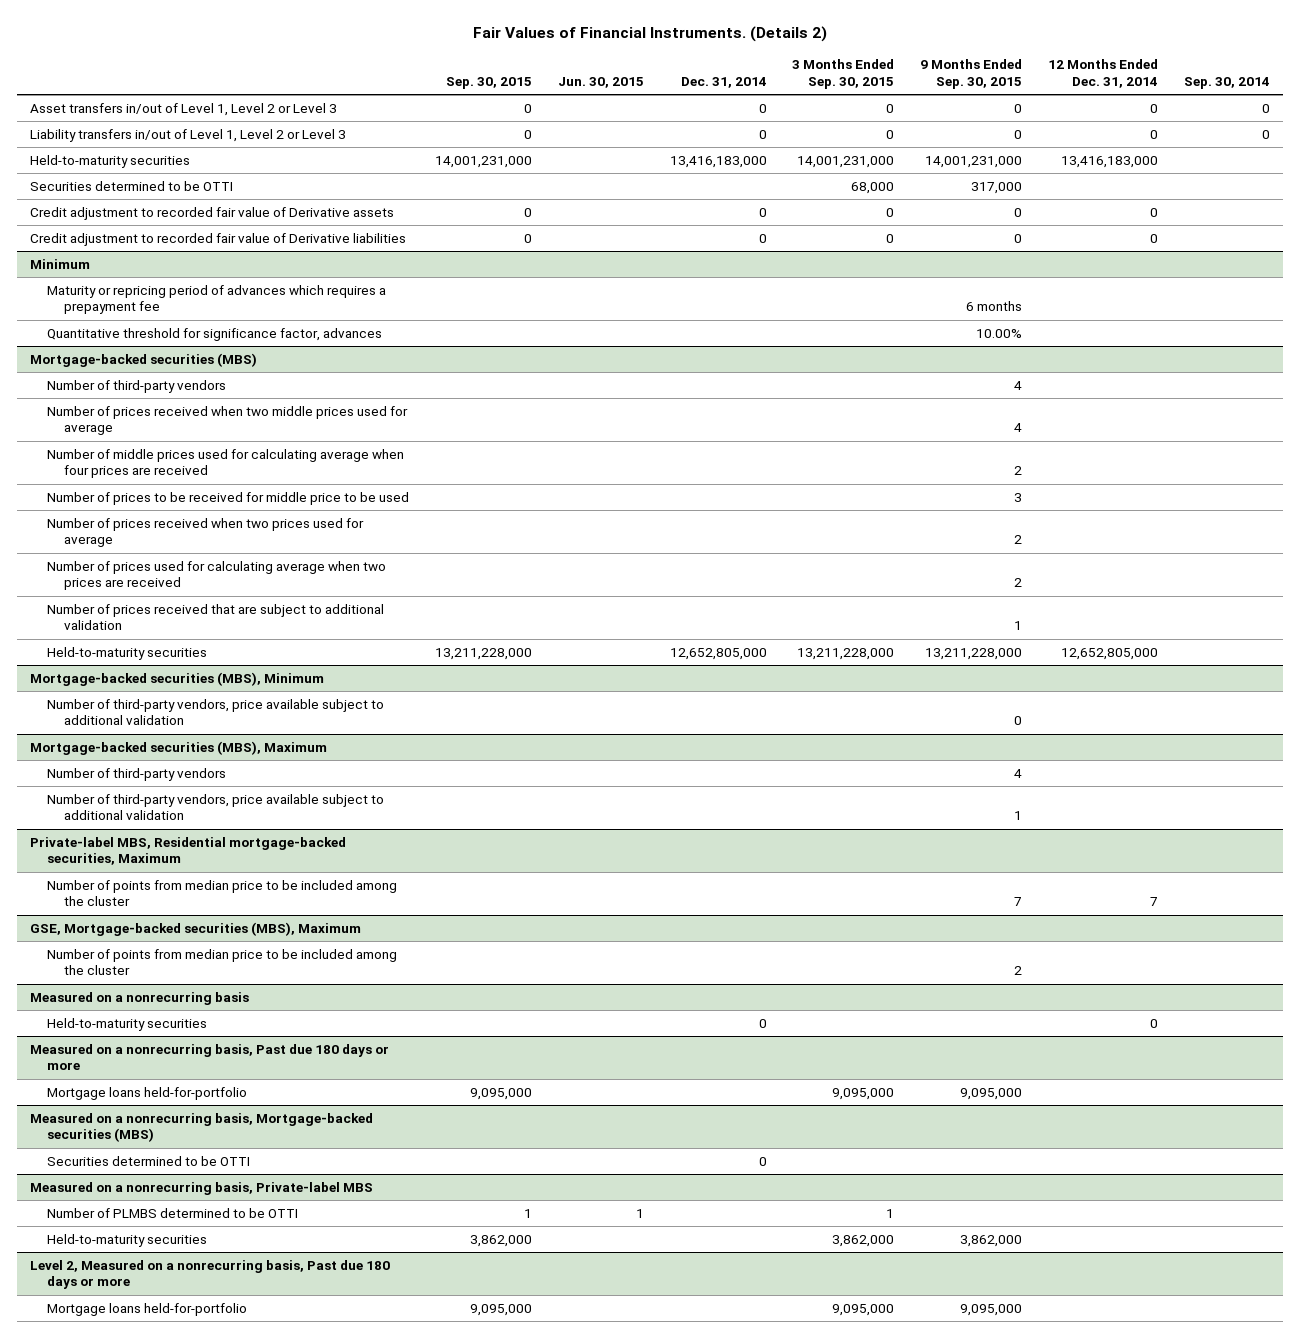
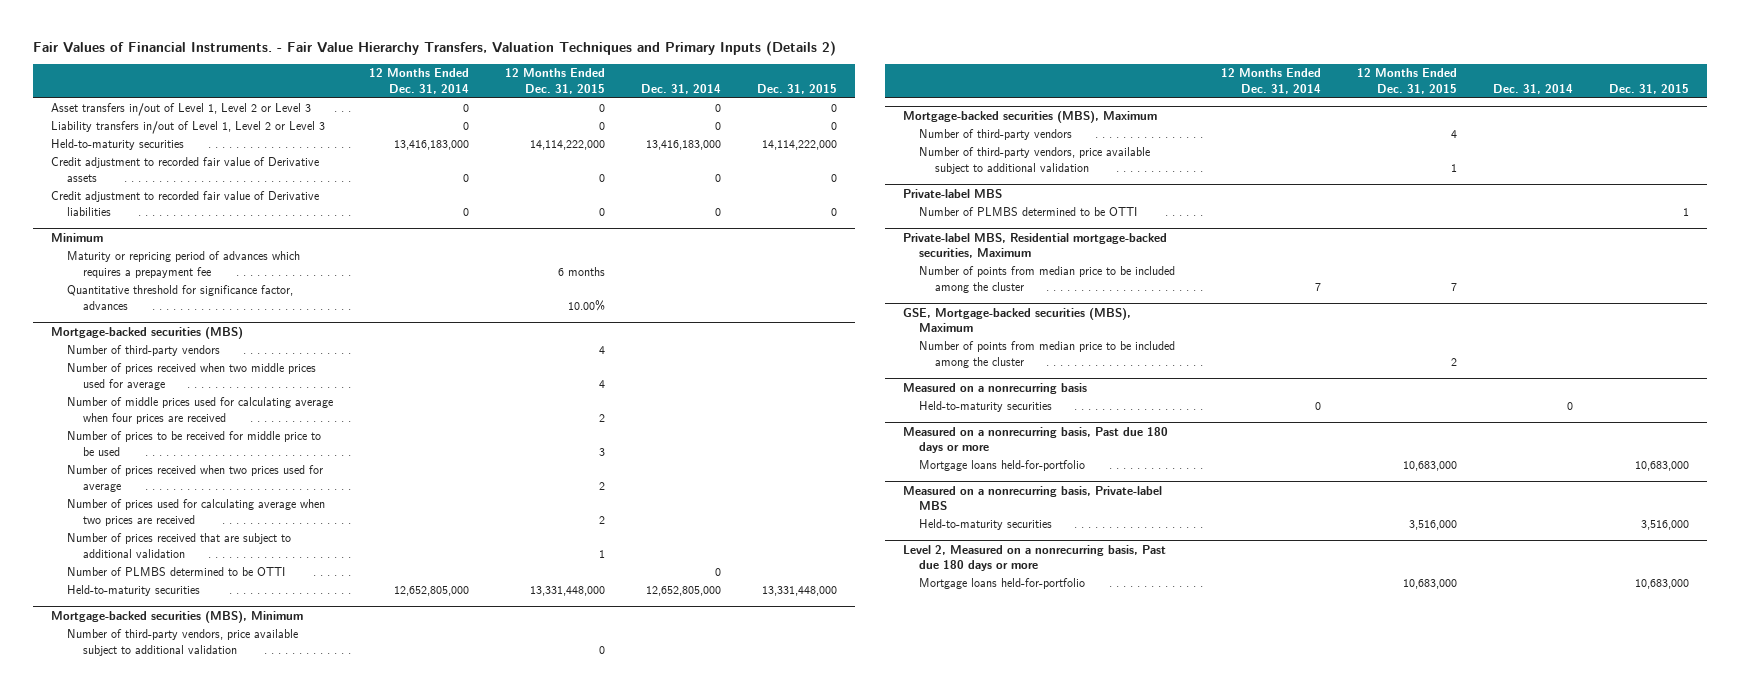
[472,26,827,43] Fair Values of Financial Instruments. (Details 2) -> [32,40,836,56] Fair Values of Financial Instruments. - Fair Value Hierarchy Transfers, Valuation Techniques and Primary Inputs (Details 2)
[445,76,532,89] Sep. 30, 2015 -> none
[557,76,644,88] Jun. 30, 2015 -> none
[792,59,895,89] 3 Months Ended Sep. 30, 2015 -> none
[920,59,1023,89] 9 Months Ended Sep. 30, 2015 -> none
[1183,76,1270,89] Sep. 30, 2014 -> none
none -> [504,68,605,94] 12 Months Ended Dec. 31, 2015
none -> [756,83,837,94] Dec. 31, 2015
[30,180,234,191] Securities determined to be OTTI -> none
none -> [66,567,285,578] Number of PLMBS determined to be OTTI
none -> [903,189,1003,199] Private-label MBS
none -> [919,207,1138,218] Number of PLMBS determined to be OTTI
[30,1112,374,1143] Measured on a nonrecurring basis, Mortgage-backed securities (MBS) -> none
[47,1155,251,1166] Securities determined to be OTTI -> none
[47,1207,299,1218] Number of PLMBS determined to be OTTI -> none

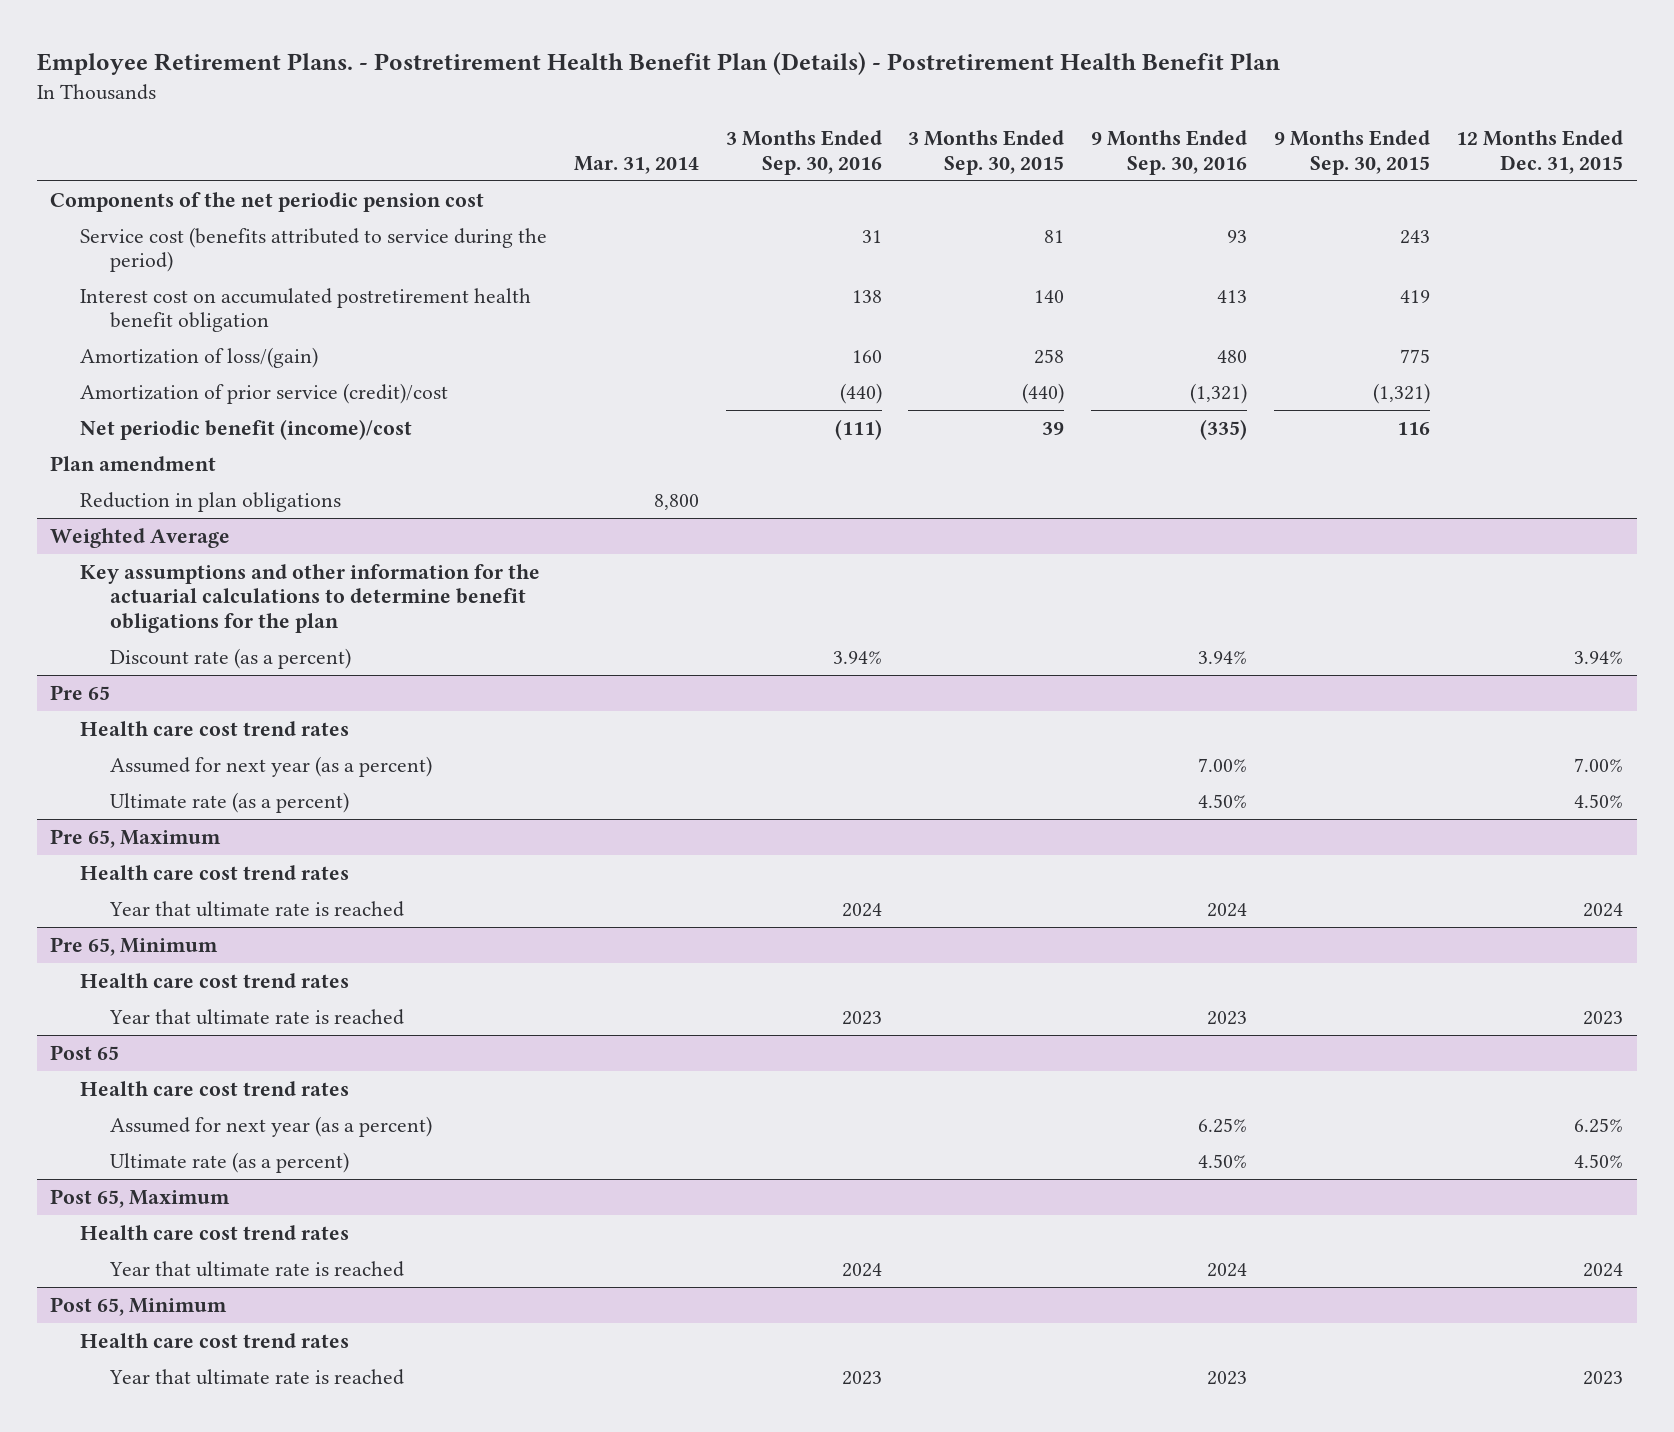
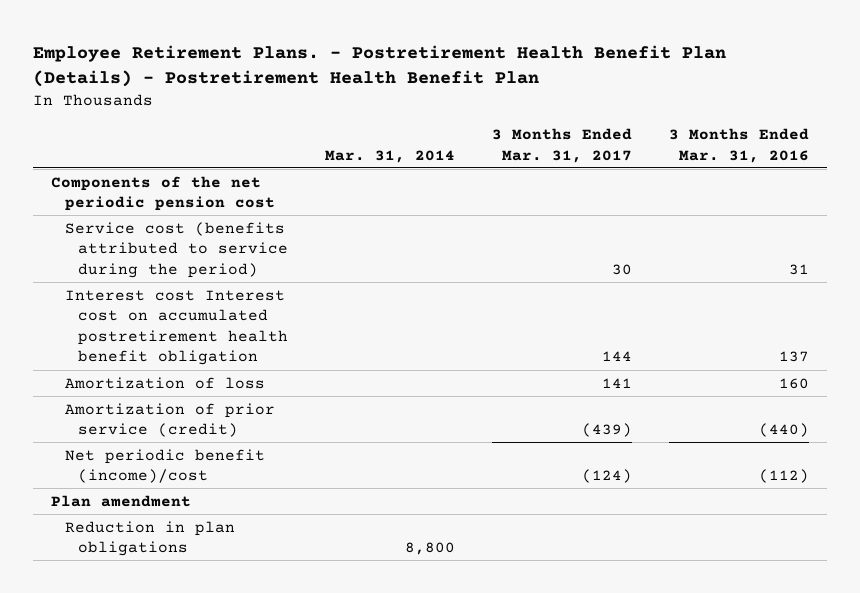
[725,130,882,175] 3 Months Ended Sep. 30, 2016 -> none
[908,130,1065,175] 3 Months Ended Sep. 30, 2015 -> none
[1090,130,1247,175] 9 Months Ended Sep. 30, 2016 -> none
[1273,130,1430,175] 9 Months Ended Sep. 30, 2015 -> none
[1456,130,1624,174] 12 Months Ended Dec. 31, 2015 -> none
none -> [491,128,632,163] 3 Months Ended Mar. 31, 2017
none -> [668,128,809,163] 3 Months Ended Mar. 31, 2016
[80,287,532,333] Interest cost on accumulated postretirement health benefit obligation -> [64,289,289,366] Interest cost Interest cost on accumulated postretirement health benefit obligation
[80,346,319,368] Amortization of loss/(gain) -> [64,376,265,389] Amortization of loss
[80,382,449,404] Amortization of prior service (credit)/cost -> [64,402,275,438] Amortization of prior service (credit)
[50,527,231,548] Weighted Average -> none
[80,563,541,634] Key assumptions and other information for the actuarial calculations to determine benefit obligations for the plan -> none
[109,647,351,669] Discount rate (as a percent) -> none
[50,684,111,700] Pre 65 -> none
[80,720,350,736] Health care cost trend rates -> none
[109,755,432,777] Assumed for next year (as a percent) -> none
[109,791,349,813] Ultimate rate (as a percent) -> none
[50,828,222,848] Pre 65, Maximum -> none
[80,864,350,880] Health care cost trend rates -> none
[108,900,404,917] Year that ultimate rate is reached -> none
[50,936,219,956] Pre 65, Minimum -> none
[80,972,350,988] Health care cost trend rates -> none
[108,1008,404,1025] Year that ultimate rate is reached -> none
[50,1044,120,1060] Post 65 -> none
[80,1080,350,1096] Health care cost trend rates -> none
[109,1115,432,1137] Assumed for next year (as a percent) -> none
[109,1151,349,1173] Ultimate rate (as a percent) -> none
[50,1188,231,1208] Post 65, Maximum -> none
[80,1224,350,1240] Health care cost trend rates -> none
[108,1260,404,1277] Year that ultimate rate is reached -> none
[50,1296,228,1316] Post 65, Minimum -> none
[80,1332,350,1348] Health care cost trend rates -> none
[108,1368,404,1385] Year that ultimate rate is reached -> none

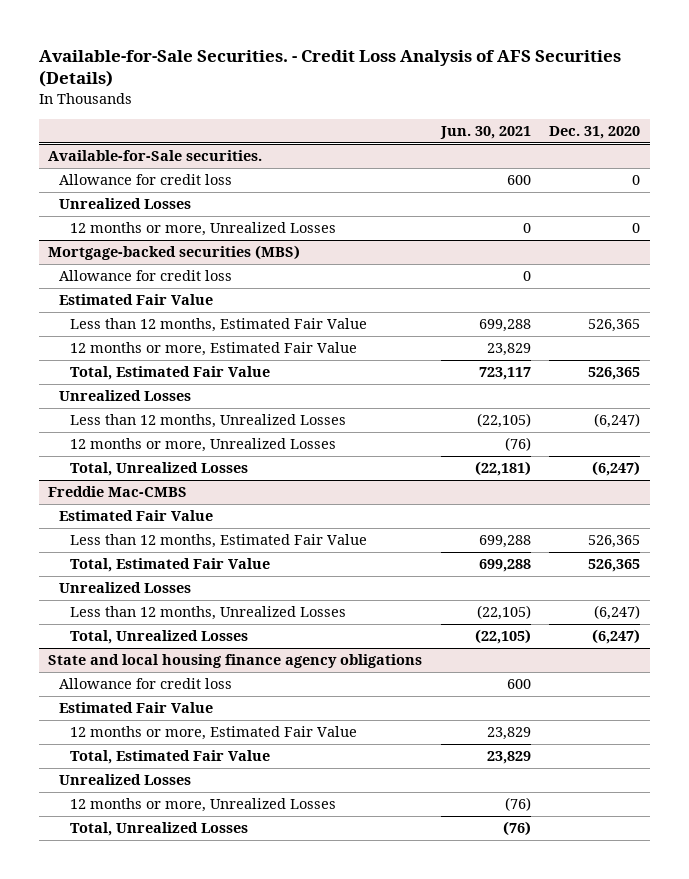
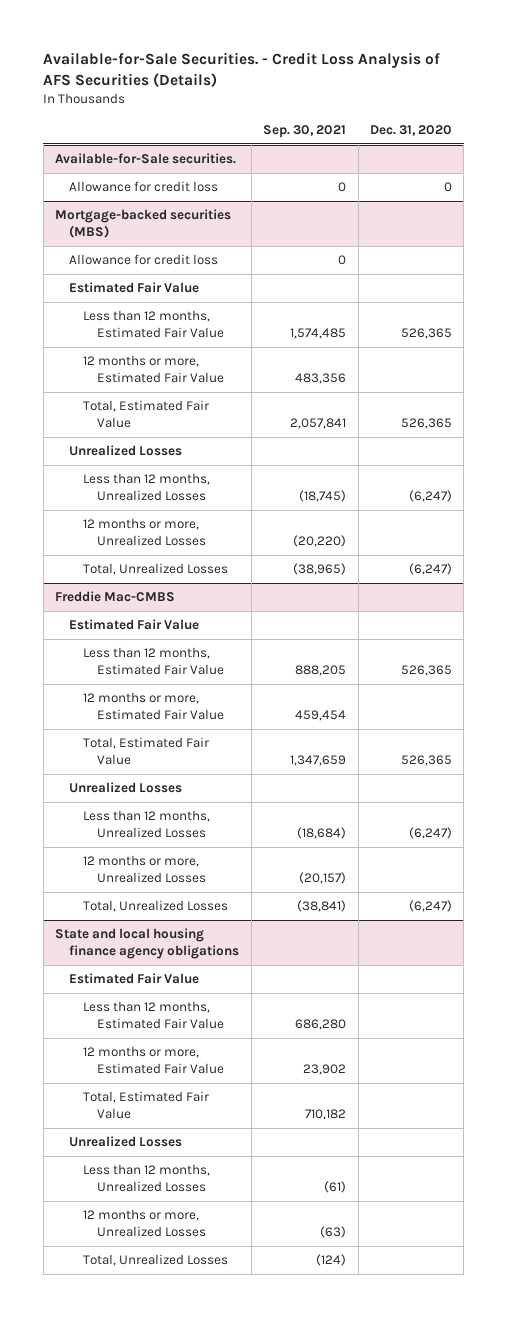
[439,125,531,139] Jun. 30, 2021 -> none
none -> [263,124,347,138] Sep. 30, 2021
[58,198,191,210] Unrealized Losses -> none
[69,222,336,237] 12 months or more, Unrealized Losses -> none
none -> [83,692,225,721] 12 months or more, Estimated Fair Value
none -> [83,855,207,884] 12 months or more, Unrealized Losses
[58,678,232,690] Allowance for credit loss -> none
none -> [83,1001,225,1030] Less than 12 months, Estimated Fair Value
none -> [83,1164,211,1193] Less than 12 months, Unrealized Losses

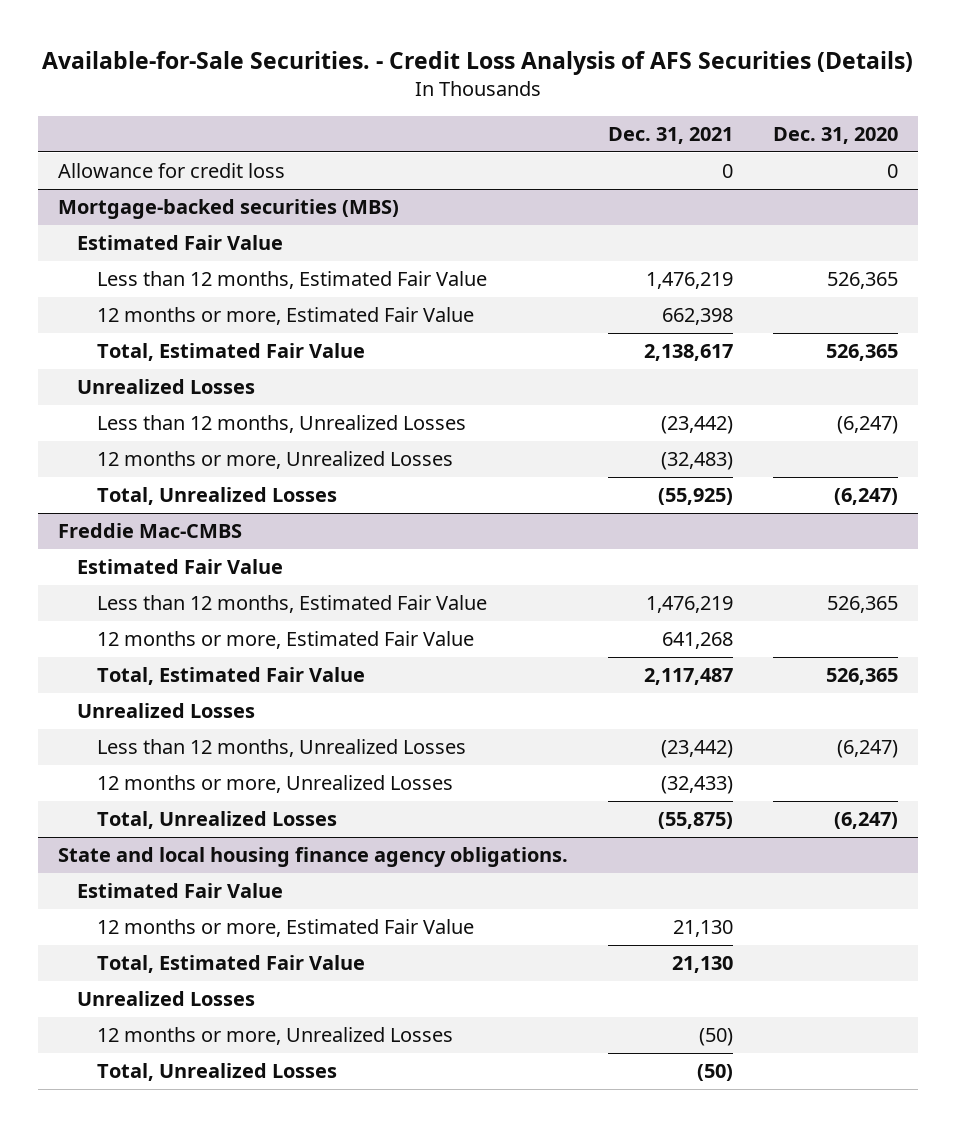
[263,124,347,138] Sep. 30, 2021 -> none
none -> [607,127,733,145] Dec. 31, 2021
[55,153,237,165] Available-for-Sale securities. -> none
[69,181,219,193] Allowance for credit loss -> none
none -> [57,163,285,179] Allowance for credit loss
[69,254,219,266] Allowance for credit loss -> none
[55,928,240,960] State and local housing finance agency obligations -> [57,847,568,868] State and local housing finance agency obligations.
[83,1001,225,1030] Less than 12 months, Estimated Fair Value -> none
[83,1164,211,1193] Less than 12 months, Unrealized Losses -> none

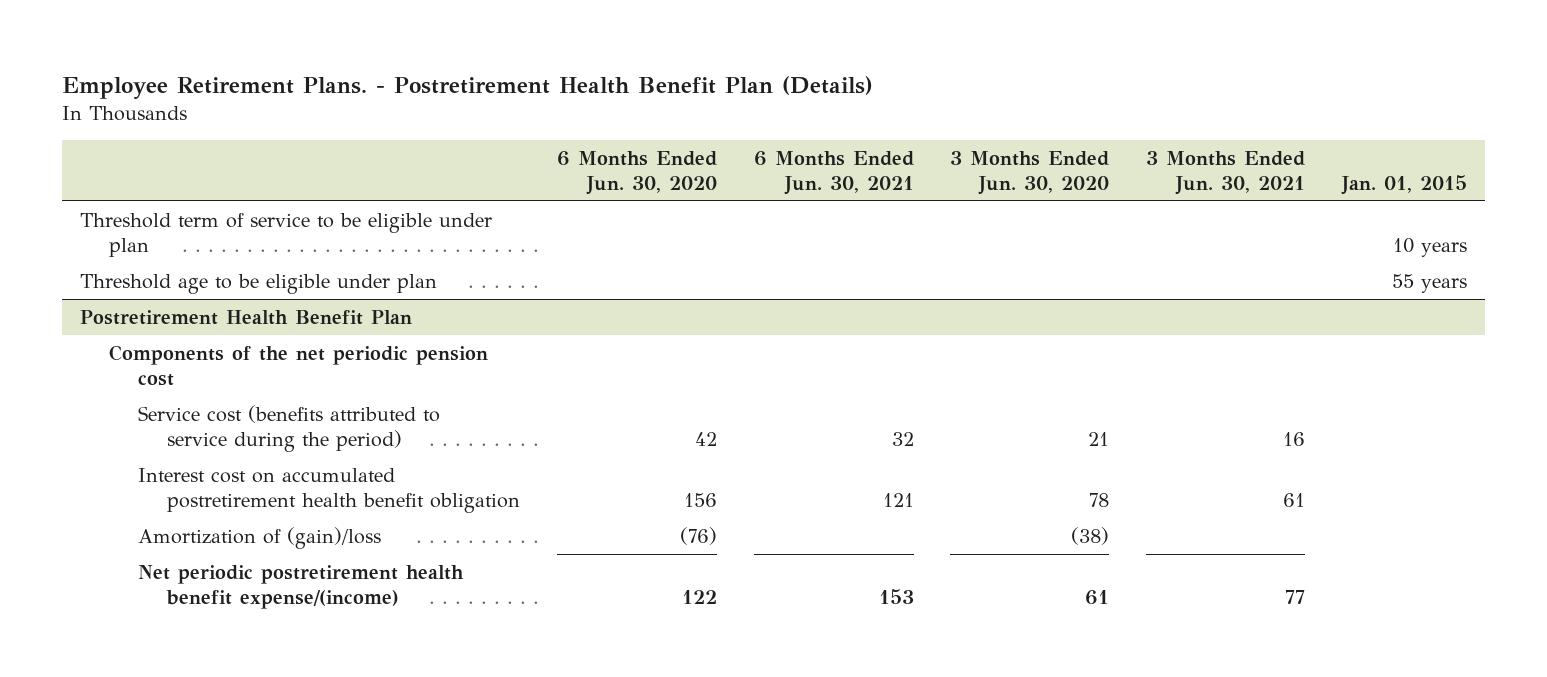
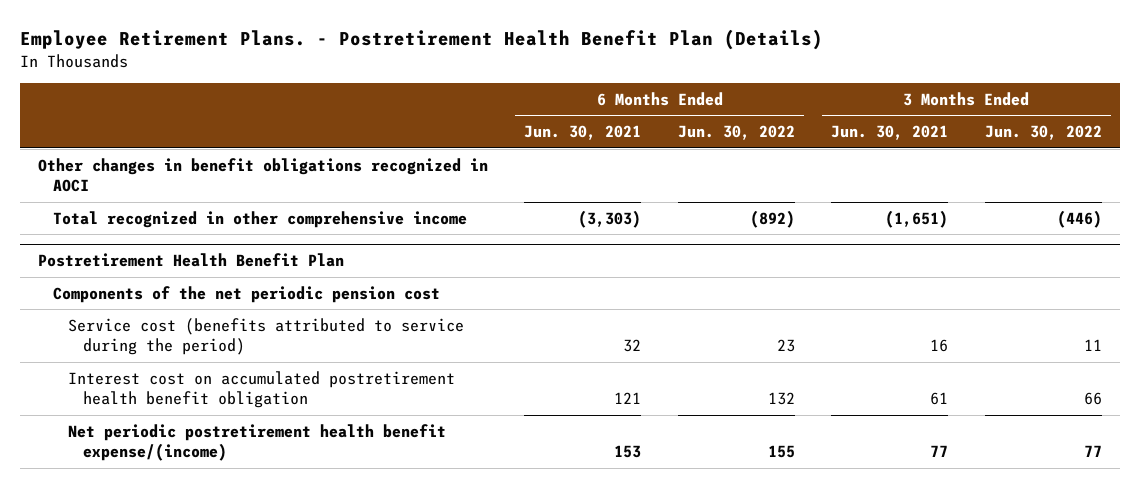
[556,150,717,195] 6 Months Ended Jun. 30, 2020 -> none
[950,150,1110,195] 3 Months Ended Jun. 30, 2020 -> none
[1340,174,1467,195] Jan. 01, 2015 -> none
none -> [677,125,795,141] Jun. 30, 2022
none -> [984,125,1102,141] Jun. 30, 2022
[79,212,492,258] Threshold term of service to be eligible under plan -> none
[79,273,437,294] Threshold age to be eligible under plan -> none
none -> [38,157,489,193] Other changes in benefit obligations recognized in AOCI
none -> [52,210,467,228] Total recognized in other comprehensive income
[138,526,382,549] Amortization of (gain)/loss -> none

